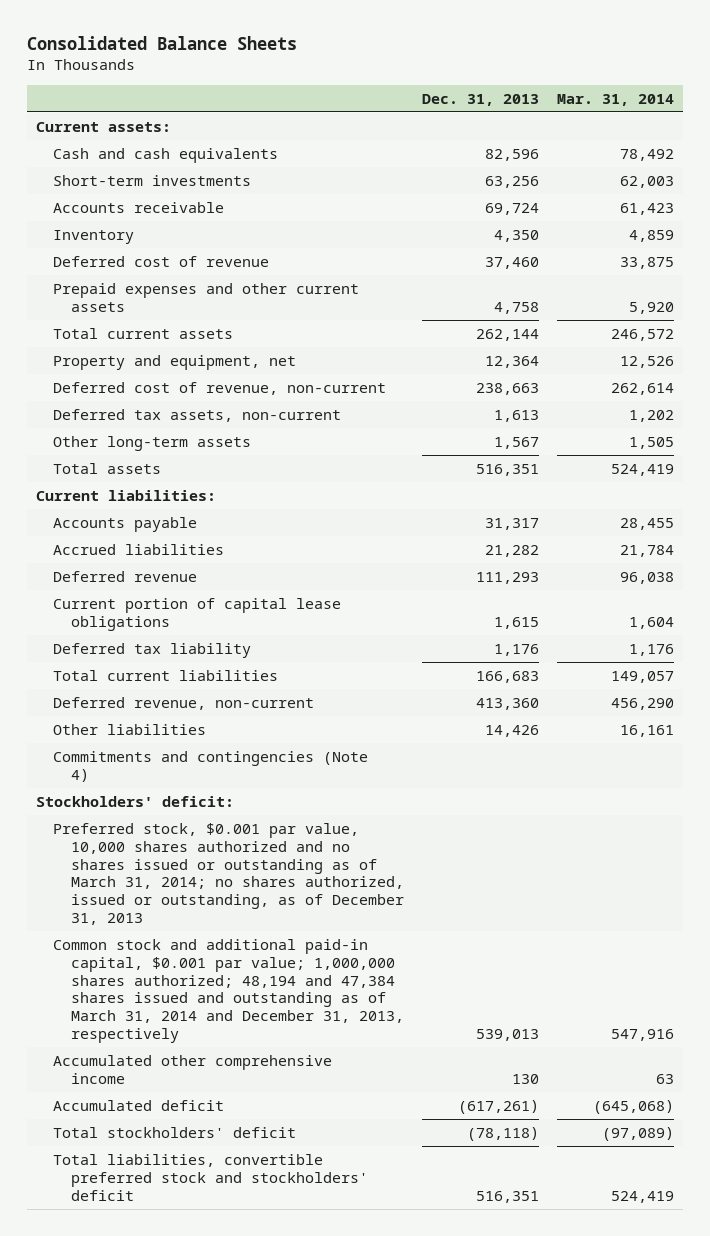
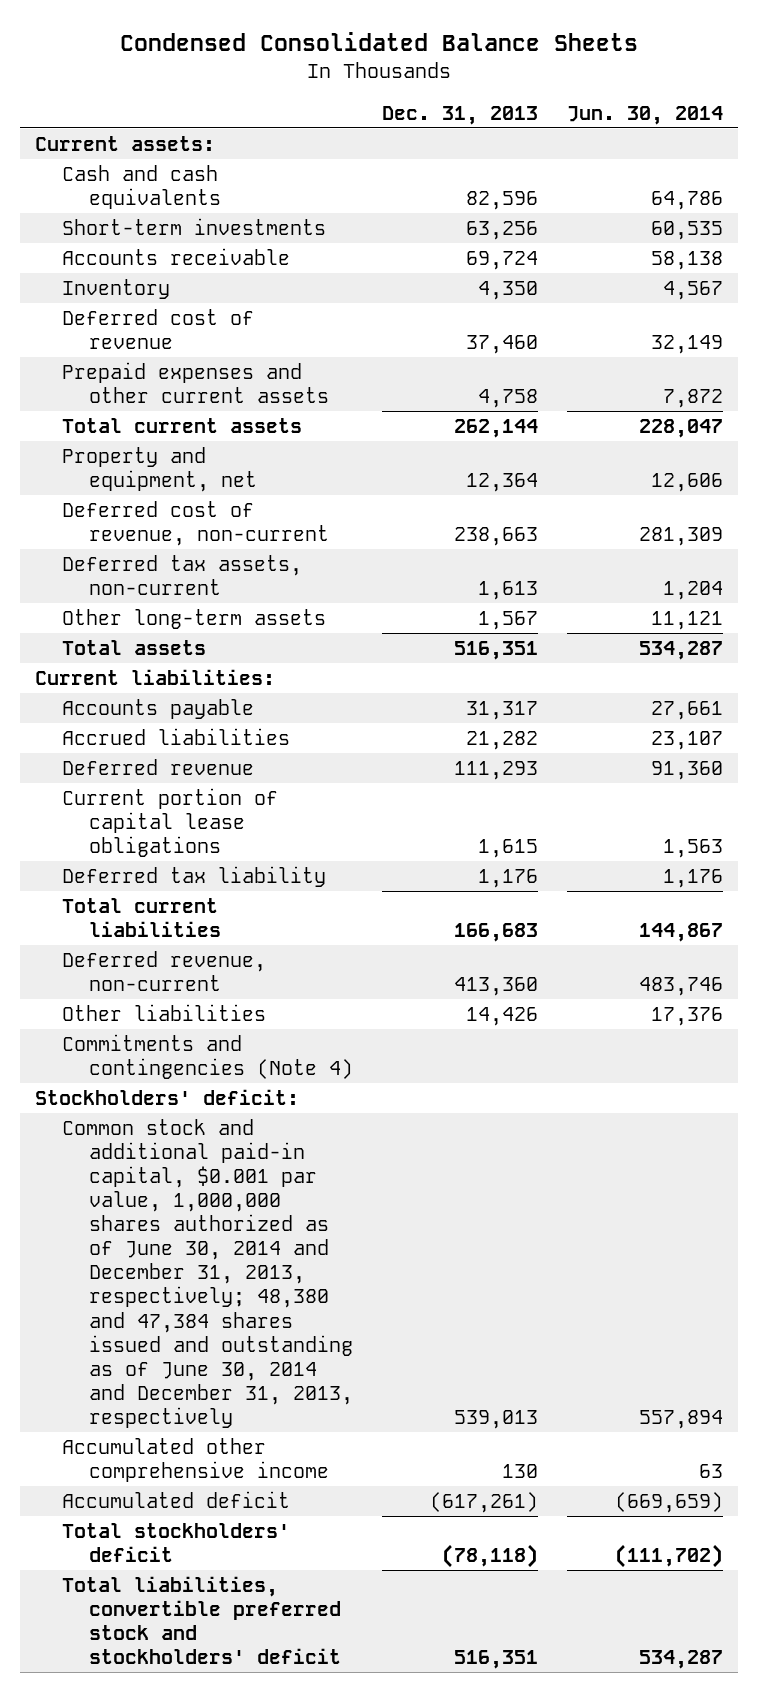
[26,35,297,50] Consolidated Balance Sheets -> [120,32,639,52] Condensed Consolidated Balance Sheets
[557,93,675,106] Mar. 31, 2014 -> none
none -> [567,105,724,125] Jun. 30, 2014
[53,822,405,926] Preferred stock, $0.001 par value, 10,000 shares authorized and no shares issued or outstanding as of March 31, 2014; no shares authorized, issued or outstanding, as of December 31, 2013 -> none
[53,938,405,1044] Common stock and additional paid-in capital, $0.001 par value; 1,000,000 shares authorized; 48,194 and 47,384 shares issued and outstanding as of March 31, 2014 and December 31, 2013, respectively -> [62,1118,354,1428] Common stock and additional paid-in capital, $0.001 par value, 1,000,000 shares authorized as of June 30, 2014 and December 31, 2013, respectively; 48,380 and 47,384 shares issued and outstanding as of June 30, 2014 and December 31, 2013, respectively

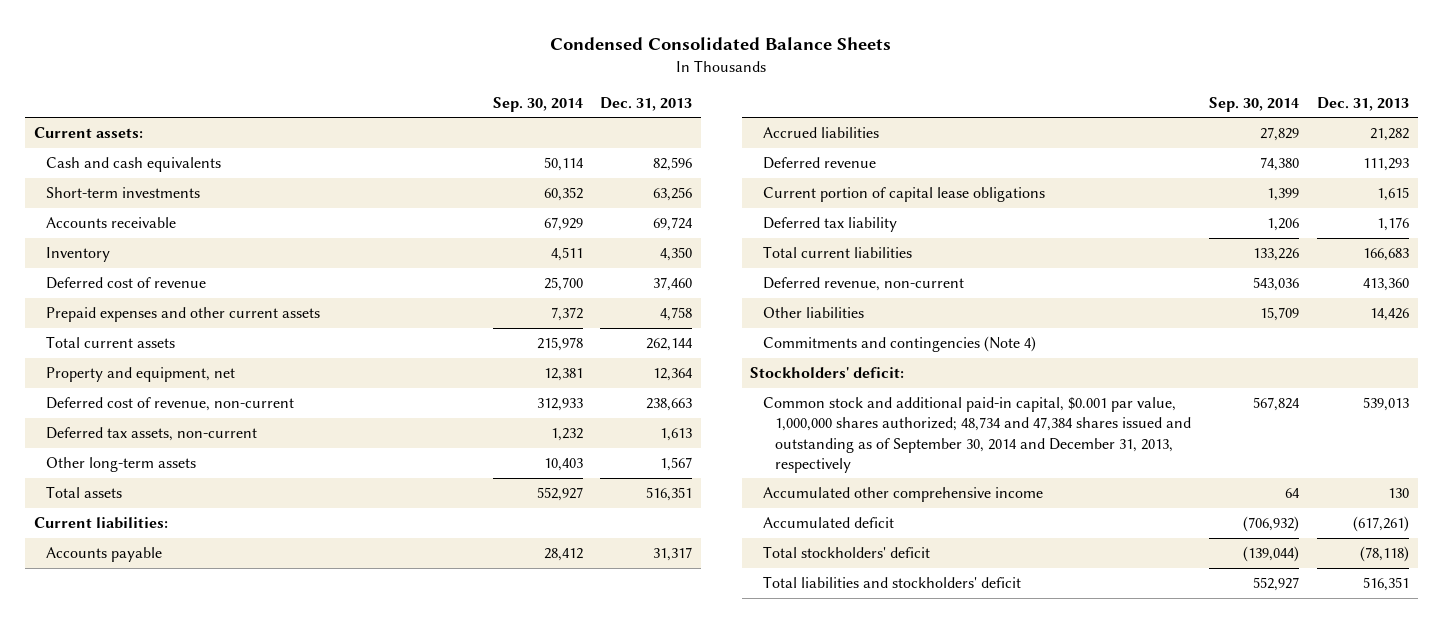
[567,105,724,125] Jun. 30, 2014 -> none
none -> [492,96,583,112] Sep. 30, 2014
[62,1118,354,1428] Common stock and additional paid-in capital, $0.001 par value, 1,000,000 shares authorized as of June 30, 2014 and December 31, 2013, respectively; 48,380 and 47,384 shares issued and outstanding as of June 30, 2014 and December 31, 2013, respectively -> [762,397,1192,473] Common stock and additional paid-in capital, $0.001 par value, 1,000,000 shares authorized; 48,734 and 47,384 shares issued and outstanding as of September 30, 2014 and December 31, 2013, respectively
[62,1575,342,1665] Total liabilities, convertible preferred stock and stockholders' deficit -> [762,576,1021,589] Total liabilities and stockholders' deficit

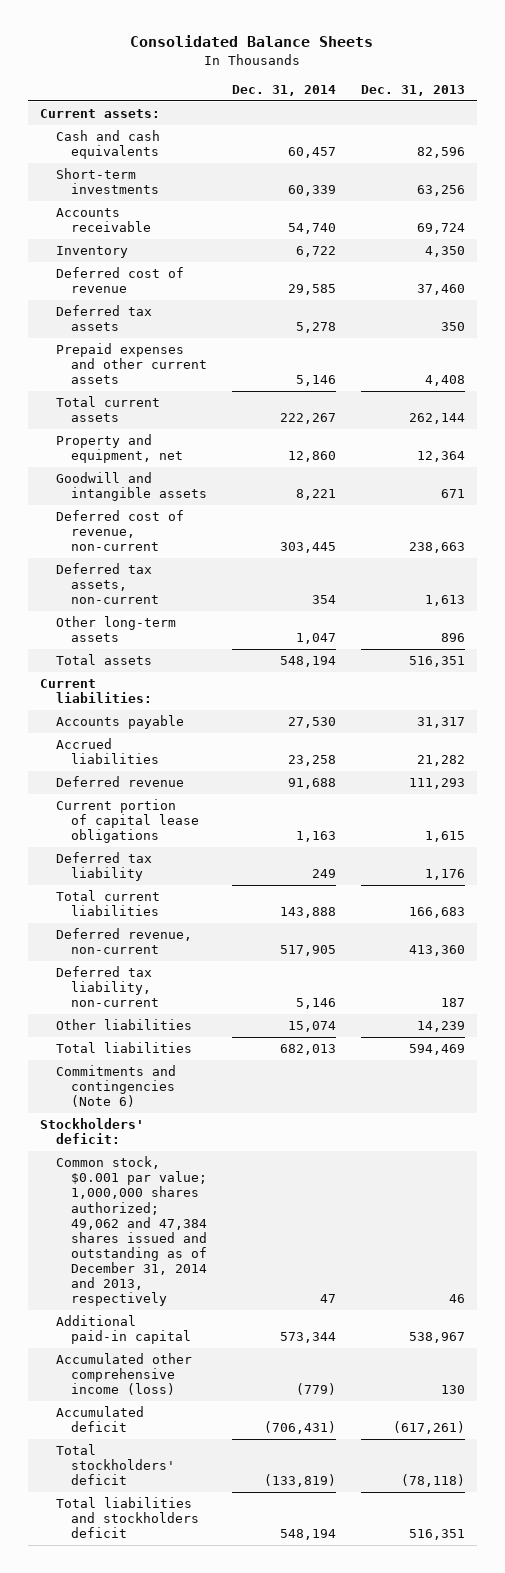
[550,36,892,50] Condensed Consolidated Balance Sheets -> [130,35,374,48] Consolidated Balance Sheets
[492,96,583,112] Sep. 30, 2014 -> none
none -> [232,84,337,96] Dec. 31, 2014
none -> [55,305,152,332] Deferred tax assets
[660,307,693,322] 4,758 -> [424,375,465,387] 4,408
none -> [55,472,208,502] Goodwill and intangible assets
[660,457,693,472] 1,567 -> [440,633,465,643] 896
none -> [55,966,160,1008] Deferred tax liability, non-current
[1369,308,1409,322] 14,426 -> [416,1021,465,1033] 14,239
none -> [55,1042,192,1054] Total liabilities
[762,336,1036,353] Commitments and contingencies (Note 4) -> [55,1065,176,1108] Commitments and contingencies (Note 6)
[762,397,1192,473] Common stock and additional paid-in capital, $0.001 par value, 1,000,000 shares authorized; 48,734 and 47,384 shares issued and outstanding as of September 30, 2014 and December 31, 2013, respectively -> [55,1156,208,1307] Common stock, $0.001 par value; 1,000,000 shares authorized; 49,062 and 47,384 shares issued and outstanding as of December 31, 2014 and 2013, respectively
[1362,397,1409,412] 539,013 -> [448,1294,465,1304] 46
none -> [55,1315,192,1345] Additional paid-in capital
[762,487,1043,503] Accumulated other comprehensive income -> [55,1353,192,1396] Accumulated other comprehensive income (loss)
[762,576,1021,589] Total liabilities and stockholders' deficit -> [55,1497,200,1539] Total liabilities and stockholders deficit

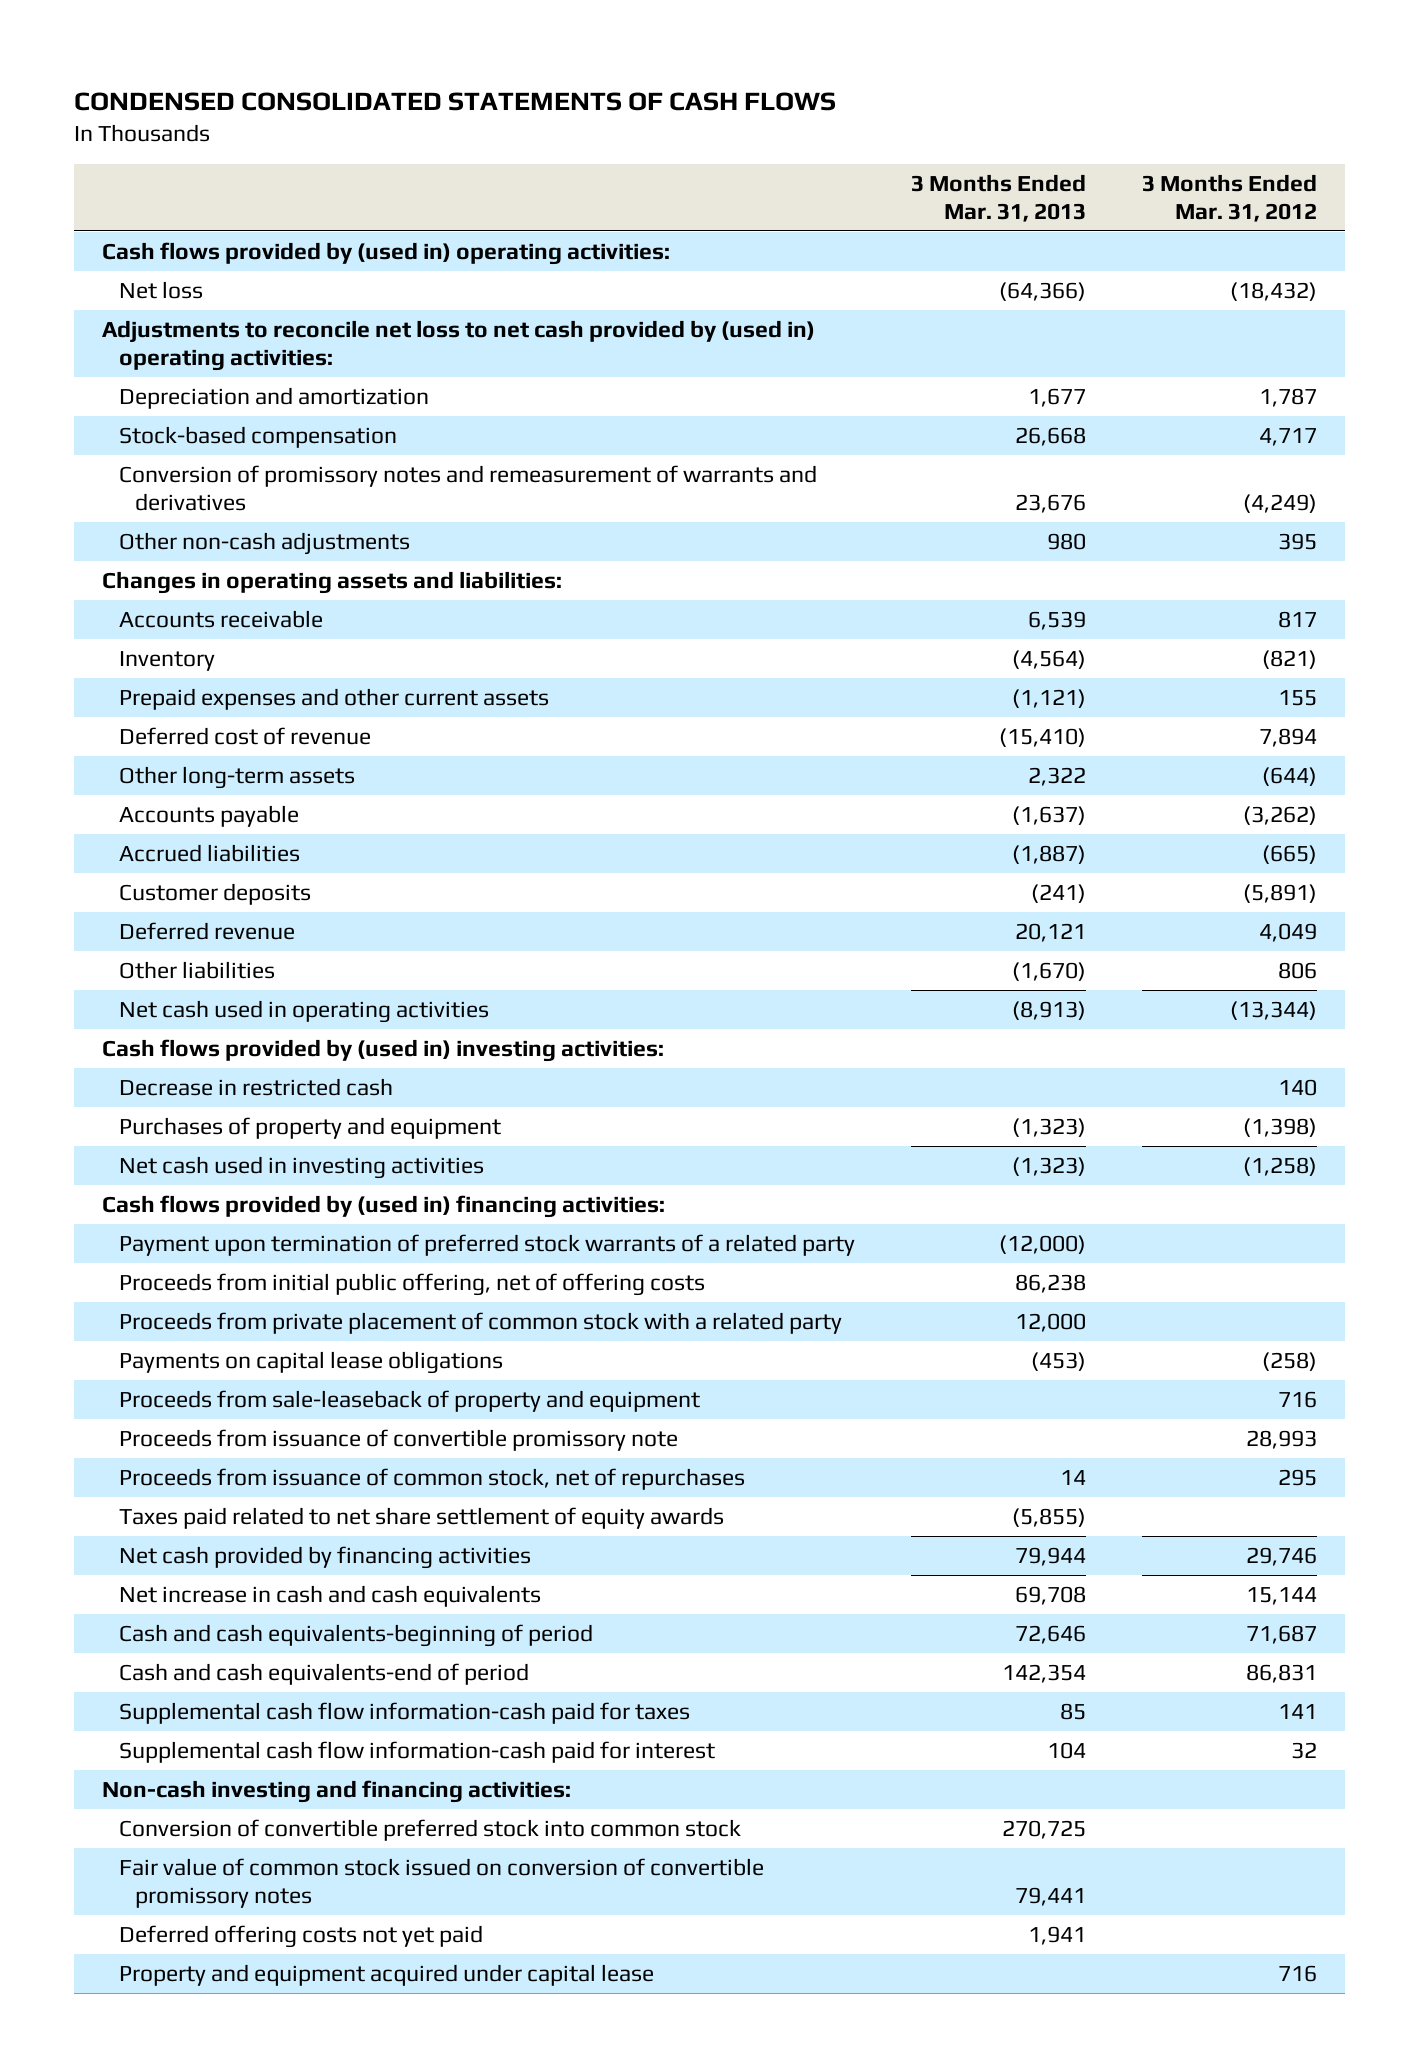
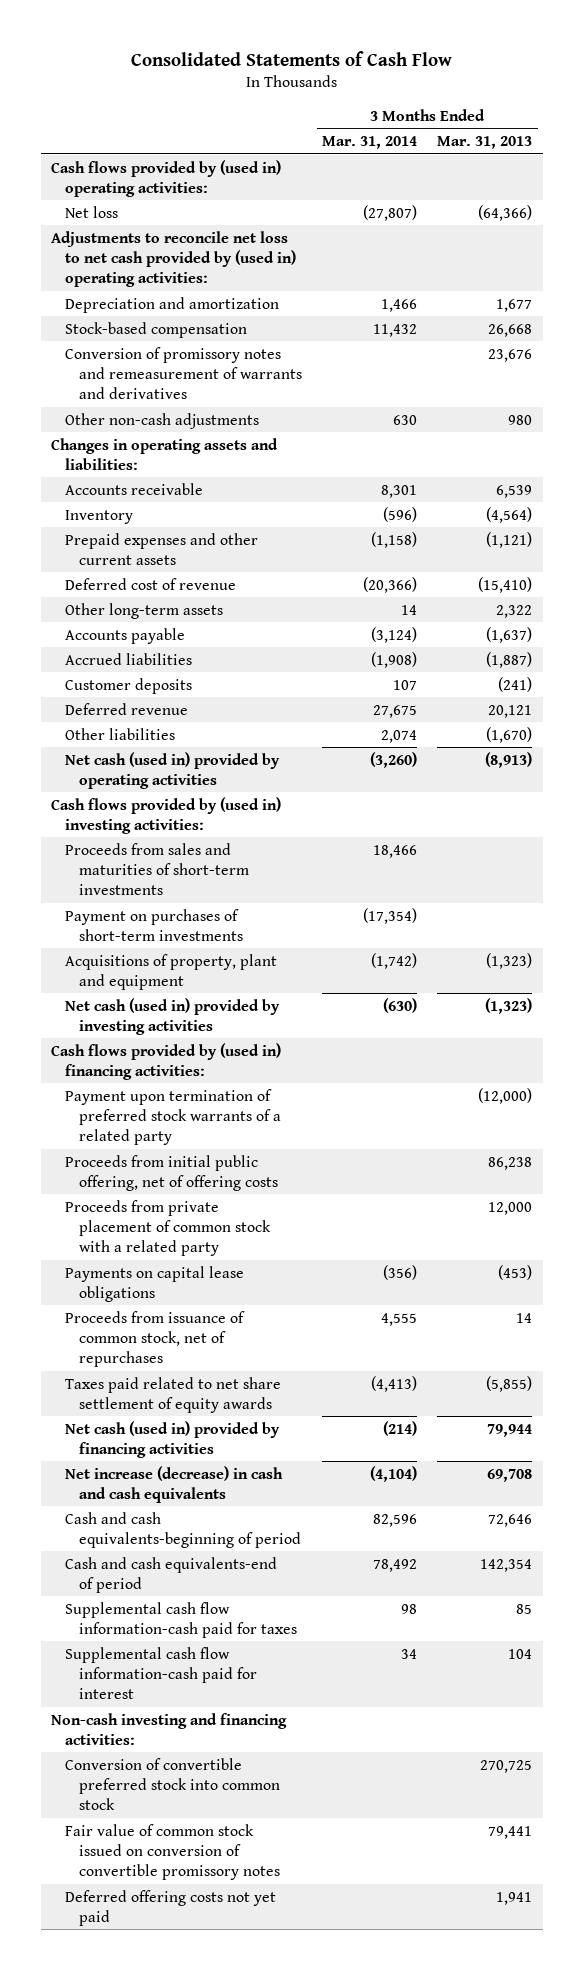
[74,91,837,111] CONDENSED CONSOLIDATED STATEMENTS OF CASH FLOWS -> [130,50,452,66] Consolidated Statements of Cash Flow
[1142,174,1318,222] 3 Months Ended Mar. 31, 2012 -> none
none -> [322,136,418,150] Mar. 31, 2014
[118,1000,489,1024] Net cash used in operating activities -> [65,751,281,789] Net cash (used in) provided by operating activities
[118,1078,393,1097] Decrease in restricted cash -> none
none -> [65,842,249,895] Proceeds from sales and maturities of short-term investments
none -> [65,908,243,941] Payment on purchases of short-term investments
[118,1117,501,1140] Purchases of property and equipment -> [65,953,278,990] Acquisitions of property, plant and equipment
[118,1156,484,1180] Net cash used in investing activities -> [65,997,281,1035] Net cash (used in) provided by investing activities
[118,1390,700,1413] Proceeds from sale-leaseback of property and equipment -> none
[118,1429,678,1452] Proceeds from issuance of convertible promissory note -> none
[118,1546,531,1570] Net cash provided by financing activities -> [65,1420,281,1458] Net cash (used in) provided by financing activities
[118,1585,541,1608] Net increase in cash and cash equivalents -> [65,1465,284,1503] Net increase (decrease) in cash and cash equivalents
[118,1964,654,1987] Property and equipment acquired under capital lease -> none

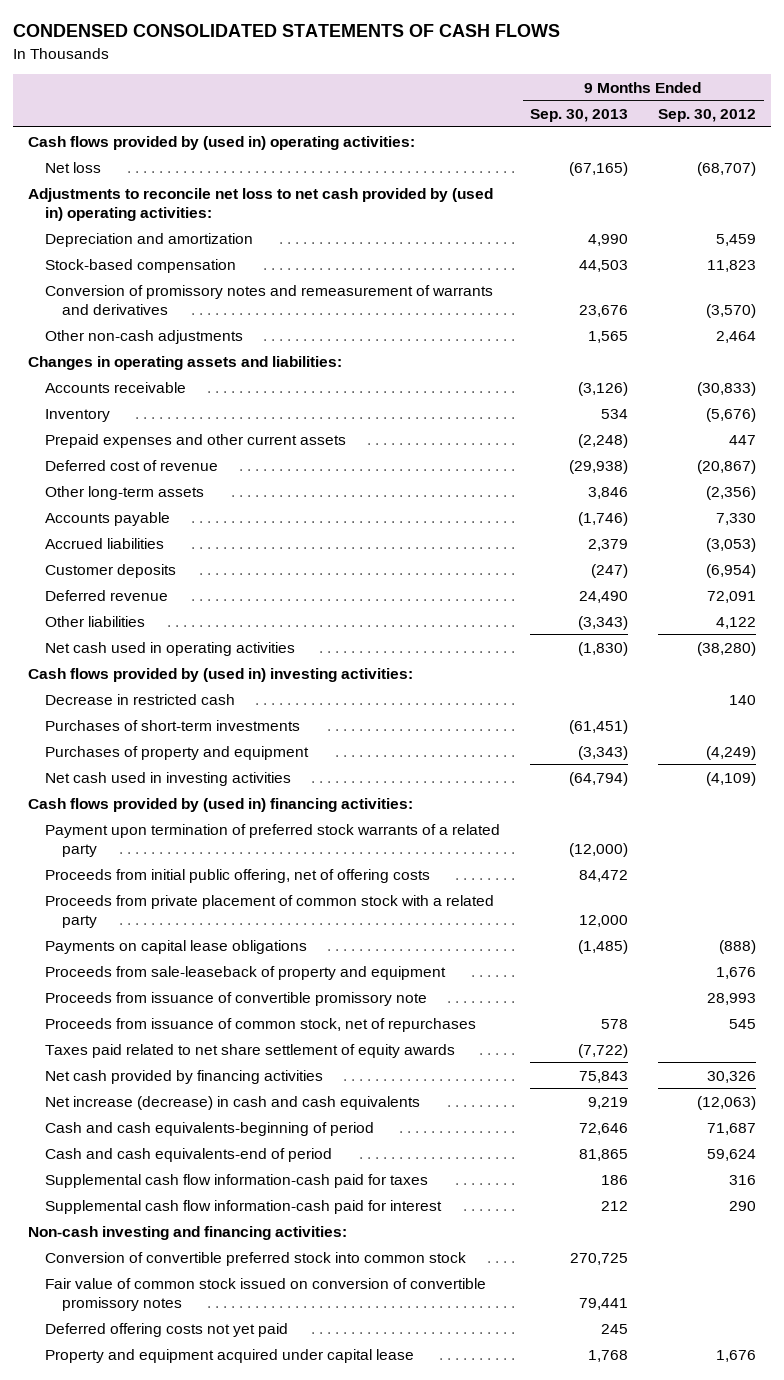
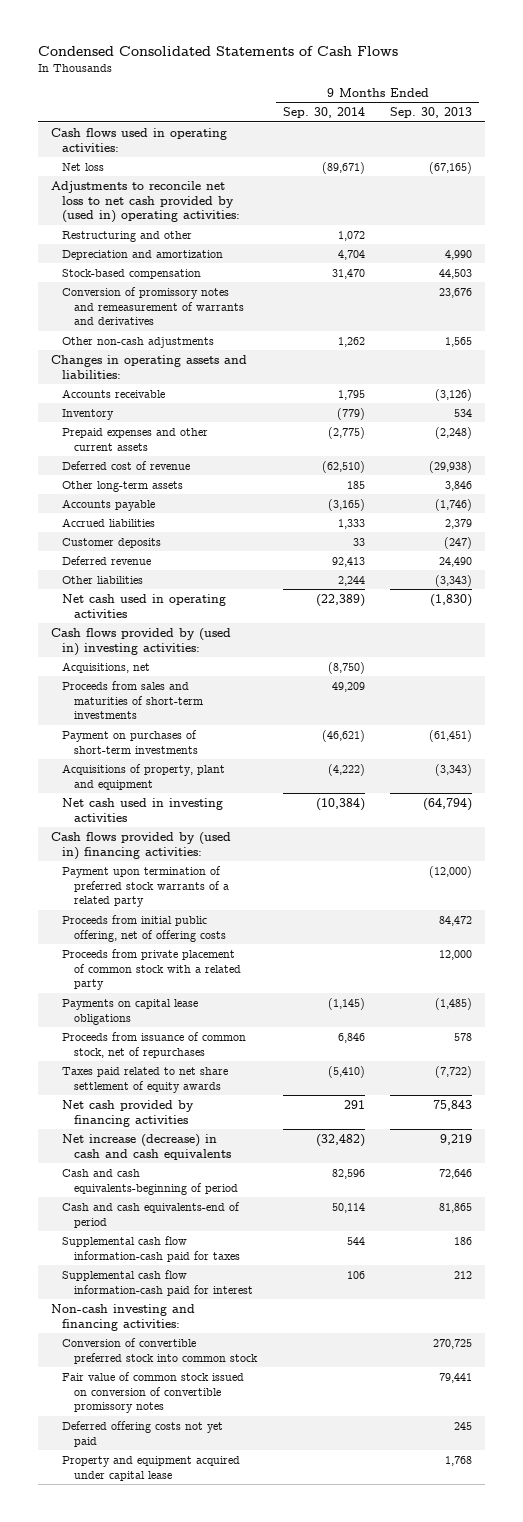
[13,24,561,38] CONDENSED CONSOLIDATED STATEMENTS OF CASH FLOWS -> [37,45,398,56] Condensed Consolidated Statements of Cash Flows
[658,109,757,123] Sep. 30, 2012 -> none
none -> [282,107,365,119] Sep. 30, 2014
[28,135,416,150] Cash flows provided by (used in) operating activities: -> [50,127,227,152] Cash flows used in operating activities:
none -> [62,230,193,242] Restructuring and other
[45,693,236,705] Decrease in restricted cash -> none
none -> [62,661,151,673] Acquisitions, net
none -> [62,680,204,720] Proceeds from sales and maturities of short-term investments
[45,719,301,731] Purchases of short-term investments -> [62,729,199,754] Payment on purchases of short-term investments
[45,745,310,760] Purchases of property and equipment -> [62,763,226,790] Acquisitions of property, plant and equipment
[45,965,447,980] Proceeds from sale-leaseback of property and equipment -> none
[45,991,428,1006] Proceeds from issuance of convertible promissory note -> none

